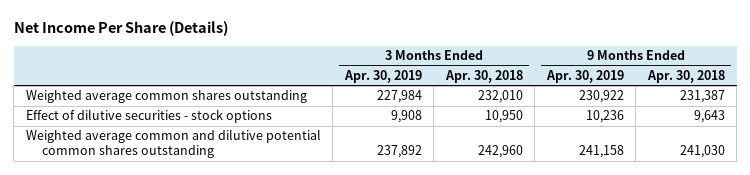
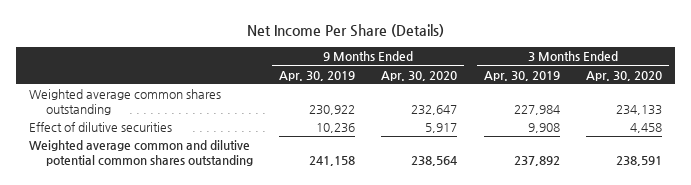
[444,70,523,84] Apr. 30, 2018 -> none
[646,70,725,84] Apr. 30, 2018 -> none
none -> [381,70,458,81] Apr. 30, 2020
none -> [586,70,663,81] Apr. 30, 2020
[25,109,272,124] Effect of dilutive securities - stock options -> [29,122,173,133] Effect of dilutive securities

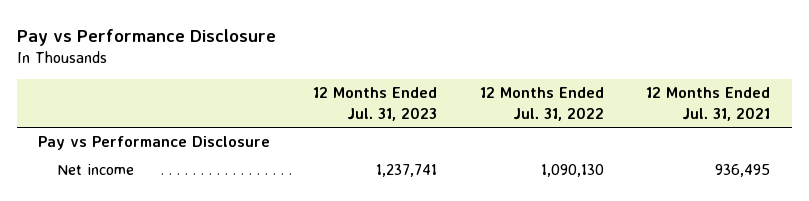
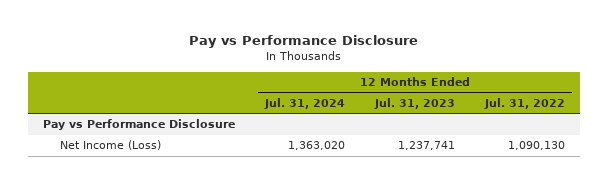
[646,87,771,121] 12 Months Ended Jul. 31, 2021 -> none
none -> [264,97,346,109] Jul. 31, 2024
[56,164,134,176] Net income -> [60,140,162,151] Net Income (Loss)

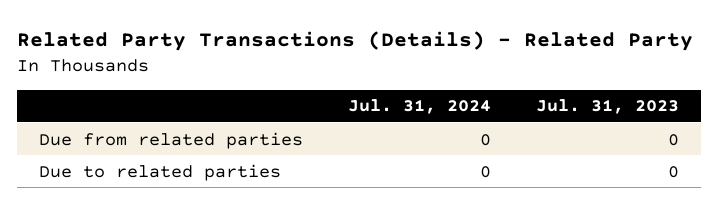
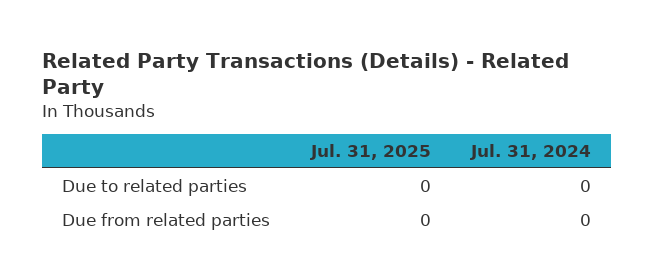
[535,99,679,115] Jul. 31, 2023 -> none
none -> [309,143,431,160] Jul. 31, 2025
[39,131,304,149] Due from related parties -> [62,213,271,231] Due from related parties

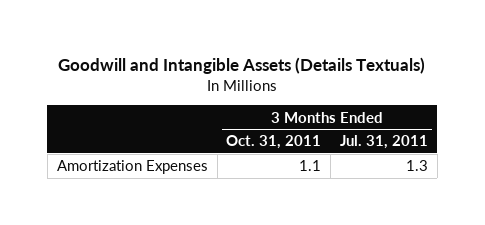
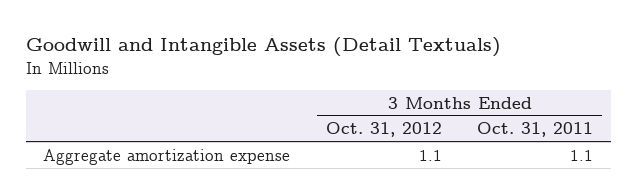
[58,56,426,74] Goodwill and Intangible Assets (Details Textuals) -> [25,37,501,58] Goodwill and Intangible Assets (Detail Textuals)
[339,135,428,150] Jul. 31, 2011 -> none
none -> [325,122,442,138] Oct. 31, 2012
[56,160,208,175] Amortization Expenses -> [43,148,291,165] Aggregate amortization expense

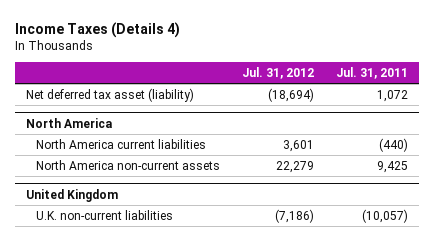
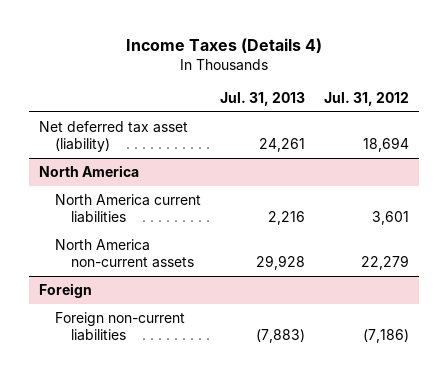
[336,67,409,80] Jul. 31, 2011 -> none
none -> [220,92,306,107] Jul. 31, 2013
[267,87,314,102] (18,694) -> [363,137,410,153] 18,694
[25,188,118,202] United Kingdom -> none
none -> [38,283,92,299] Foreign
[35,209,173,220] U.K. non-current liabilities -> [54,312,185,342] Foreign non-current liabilities

